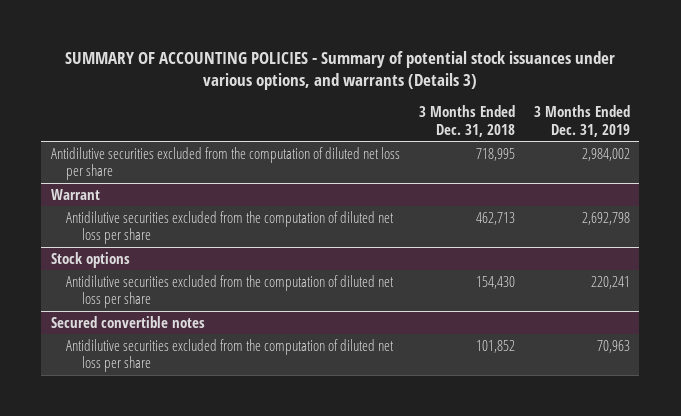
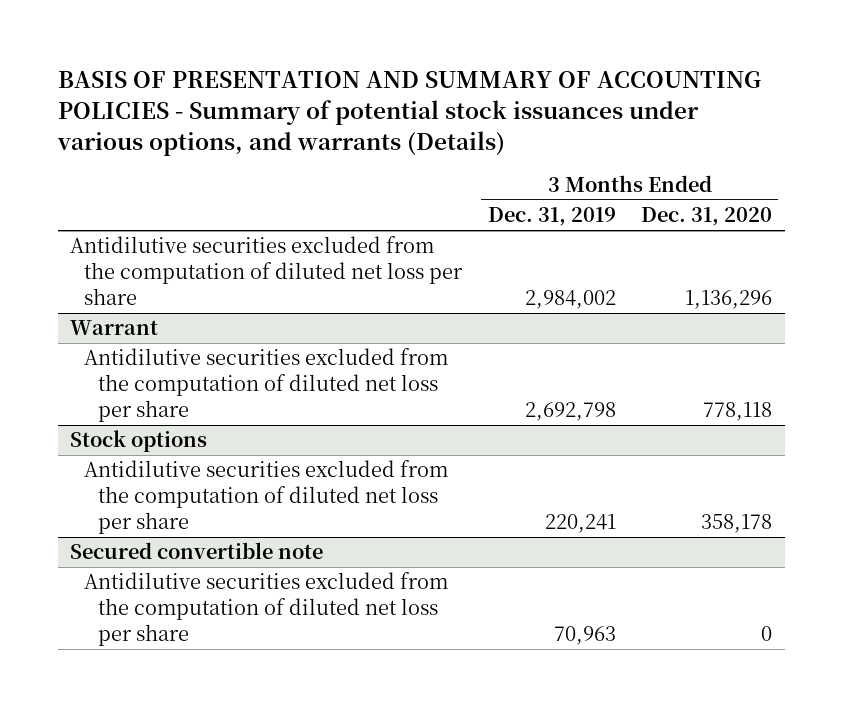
[65,50,616,91] SUMMARY OF ACCOUNTING POLICIES - Summary of potential stock issuances under various options, and warrants (Details 3) -> [56,71,761,156] BASIS OF PRESENTATION AND SUMMARY OF ACCOUNTING POLICIES - Summary of potential stock issuances under various options, and warrants (Details)
[418,105,515,137] 3 Months Ended Dec. 31, 2018 -> none
none -> [640,207,772,227] Dec. 31, 2020
[50,315,205,328] Secured convertible notes -> [70,542,324,560] Secured convertible note

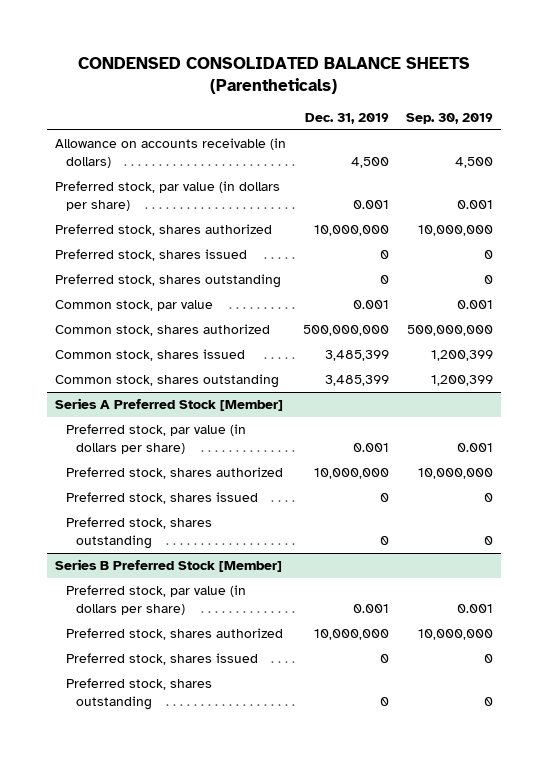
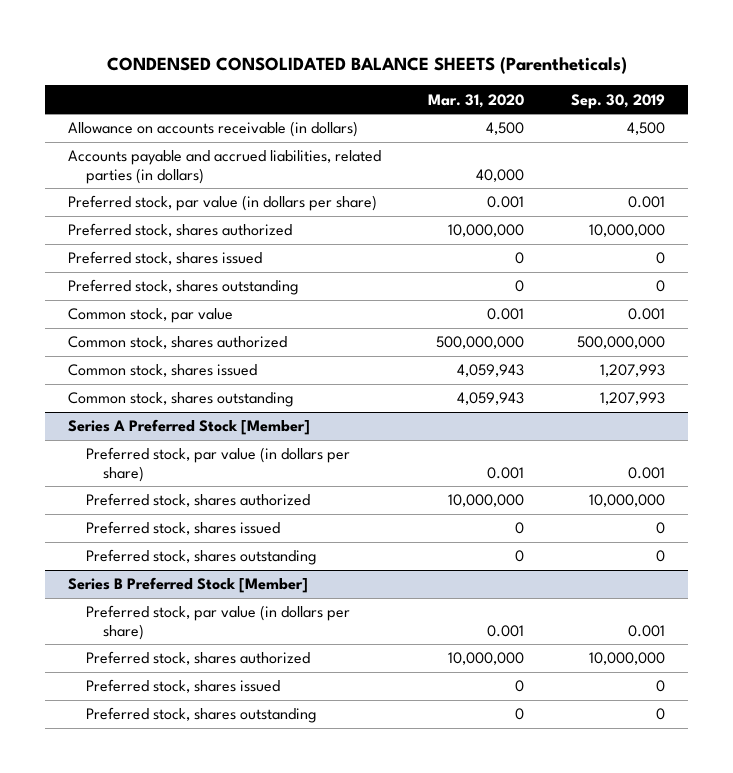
[304,113,389,125] Dec. 31, 2019 -> none
none -> [428,93,525,108] Mar. 31, 2020
none -> [68,150,382,184] Accounts payable and accrued liabilities, related parties (in dollars)
[430,350,493,362] 1,200,399 -> [599,364,665,378] 1,207,993
[430,375,493,387] 1,200,399 -> [599,392,665,406] 1,207,993

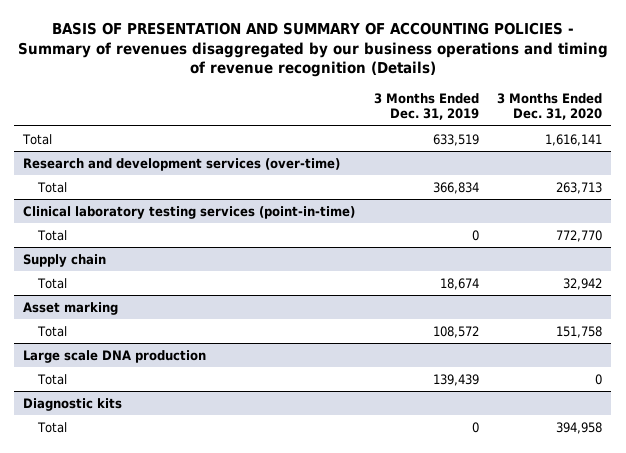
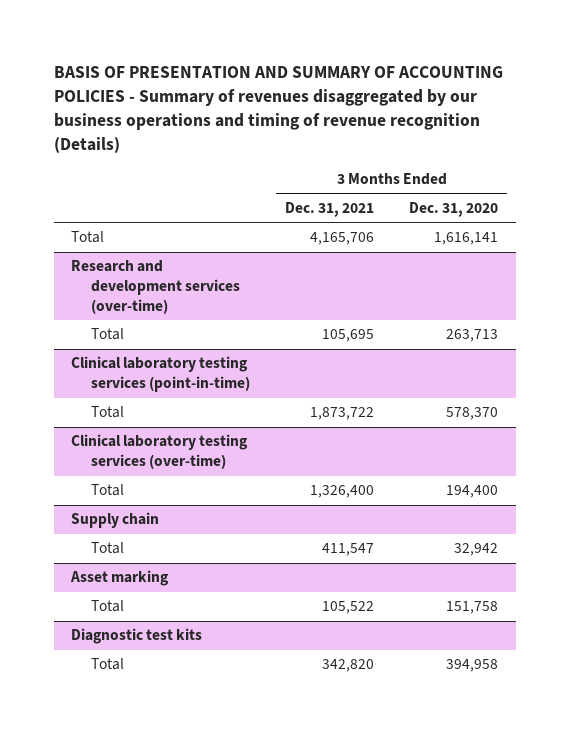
[373,92,479,121] 3 Months Ended Dec. 31, 2019 -> none
none -> [285,202,375,218] Dec. 31, 2021
[556,229,603,242] 772,770 -> [446,407,499,421] 578,370
none -> [71,434,249,470] Clinical laboratory testing services (over-time)
none -> [90,484,124,497] Total
[23,349,207,363] Large scale DNA production -> none
[37,373,68,385] Total -> none
[23,397,123,411] Diagnostic kits -> [71,628,203,645] Diagnostic test kits

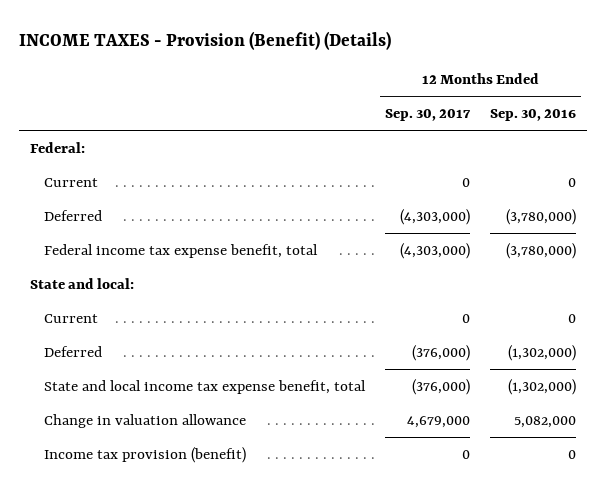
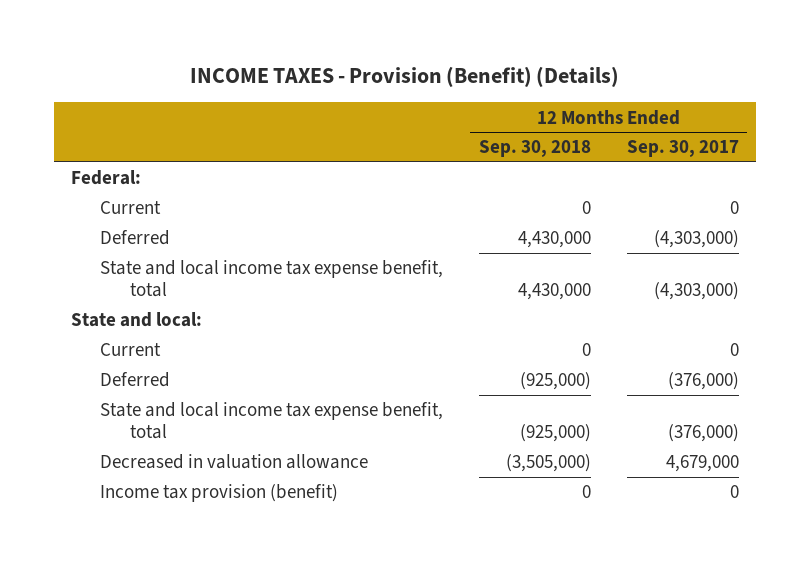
[490,109,577,122] Sep. 30, 2016 -> none
none -> [479,140,592,158] Sep. 30, 2018
[43,243,318,258] Federal income tax expense benefit, total -> [100,260,444,298] State and local income tax expense benefit, total
[43,413,246,428] Change in valuation allowance -> [100,454,369,470] Decreased in valuation allowance

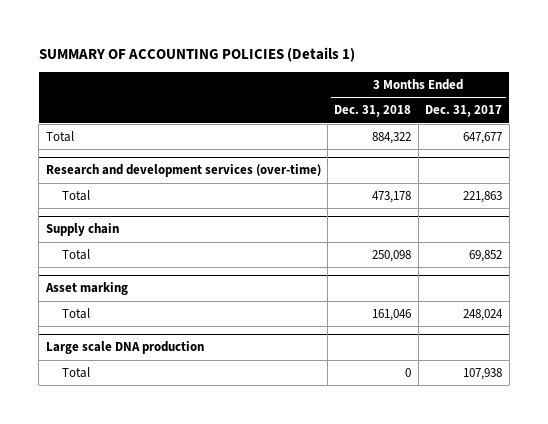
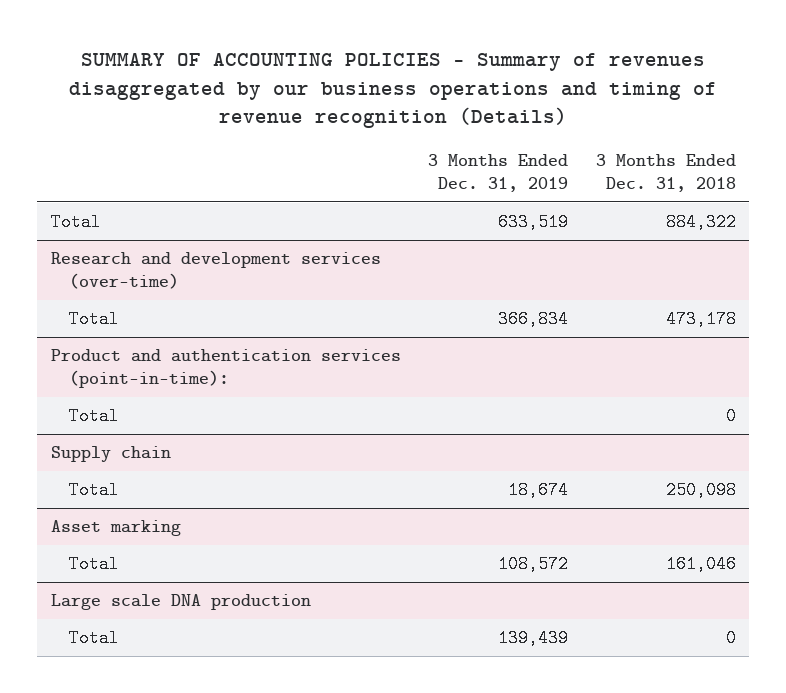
[38,46,355,62] SUMMARY OF ACCOUNTING POLICIES (Details 1) -> [69,52,718,129] SUMMARY OF ACCOUNTING POLICIES - Summary of revenues disaggregated by our business operations and timing of revenue recognition (Details)
[425,105,503,118] Dec. 31, 2017 -> none
none -> [428,153,569,192] 3 Months Ended Dec. 31, 2019
none -> [50,349,401,388] Product and authentication services (point-in-time):
none -> [69,407,120,426] Total

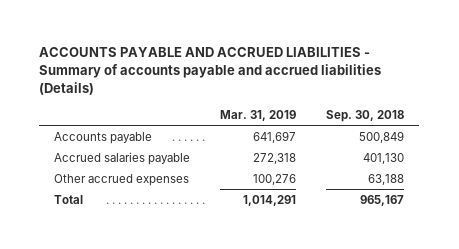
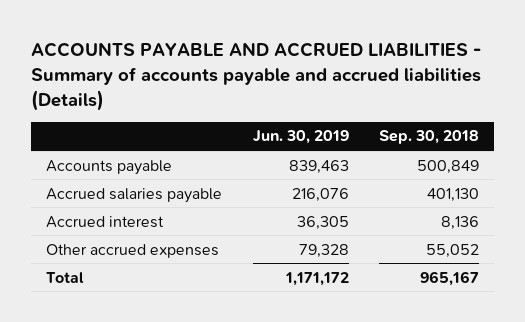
[220,109,297,121] Mar. 31, 2019 -> none
none -> [252,130,349,145] Jun. 30, 2019
none -> [46,215,165,228] Accrued interest
[368,173,405,185] 63,188 -> [425,243,479,258] 55,052

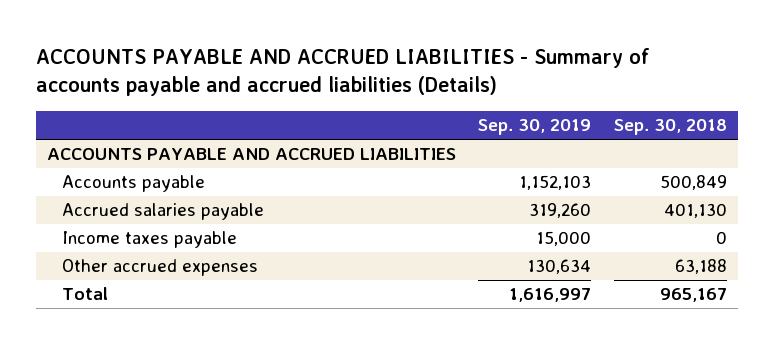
[252,130,349,145] Jun. 30, 2019 -> none
none -> [478,119,592,136] Sep. 30, 2019
none -> [46,148,456,161] ACCOUNTS PAYABLE AND ACCRUED LIABILITIES
[46,215,165,228] Accrued interest -> none
none -> [62,231,238,249] Income taxes payable
[425,243,479,258] 55,052 -> [674,259,727,275] 63,188

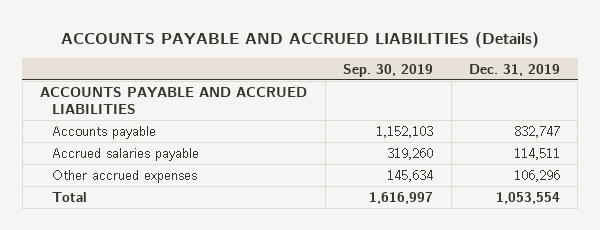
[35,48,650,97] ACCOUNTS PAYABLE AND ACCRUED LIABILITIES - Summary of accounts payable and accrued liabilities (Details) -> [61,32,540,49] ACCOUNTS PAYABLE AND ACCRUED LIABILITIES (Details)
[613,119,727,136] Sep. 30, 2018 -> none
none -> [468,63,560,76] Dec. 31, 2019
[62,231,238,249] Income taxes payable -> none
[527,259,592,275] 130,634 -> [387,169,434,182] 145,634

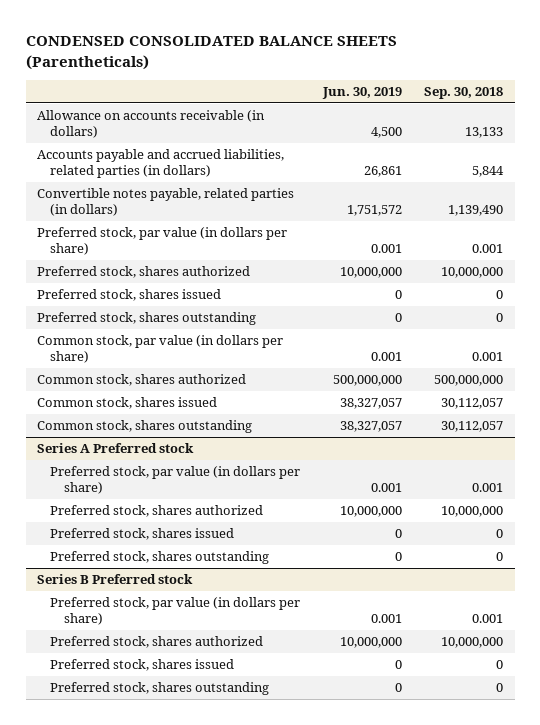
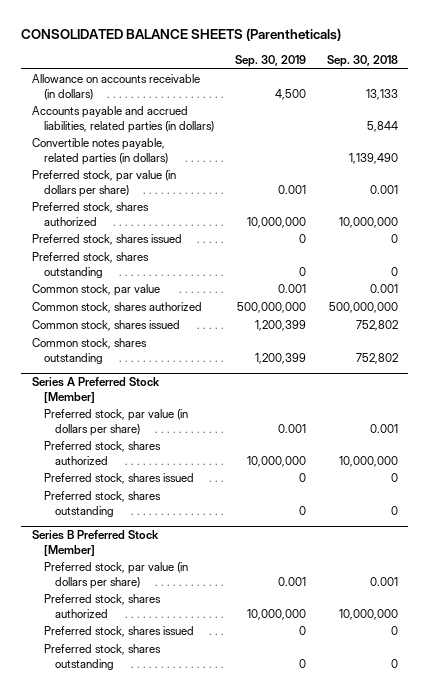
[25,36,397,70] CONDENSED CONSOLIDATED BALANCE SHEETS (Parentheticals) -> [21,28,342,42] CONSOLIDATED BALANCE SHEETS (Parentheticals)
[321,87,402,100] Jun. 30, 2019 -> none
none -> [234,55,306,68] Sep. 30, 2019
[37,335,284,364] Common stock, par value (in dollars per share) -> [31,284,160,297] Common stock, par value
[441,398,504,410] 30,112,057 -> [355,320,398,332] 752,802
[441,421,504,433] 30,112,057 -> [355,352,398,364] 752,802
[37,443,195,454] Series A Preferred stock -> [31,377,160,403] Series A Preferred Stock [Member]
[37,574,194,585] Series B Preferred stock -> [31,530,159,556] Series B Preferred Stock [Member]

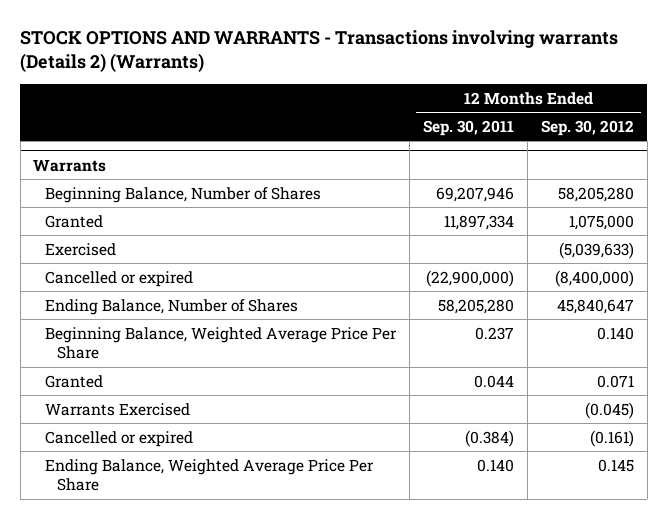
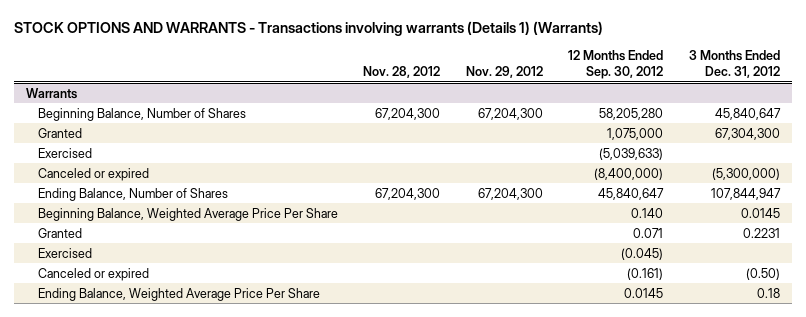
[20,30,619,73] STOCK OPTIONS AND WARRANTS - Transactions involving warrants (Details 2) (Warrants) -> [13,20,603,36] STOCK OPTIONS AND WARRANTS - Transactions involving warrants (Details 1) (Warrants)
[423,119,515,136] Sep. 30, 2011 -> none
none -> [363,66,441,79] Nov. 28, 2012
none -> [465,66,543,79] Nov. 29, 2012
none -> [688,50,780,79] 3 Months Ended Dec. 31, 2012
[45,270,194,287] Cancelled or expired -> [37,167,149,181] Canceled or expired
[45,402,191,416] Warrants Exercised -> [37,247,92,258] Exercised
[45,430,194,447] Cancelled or expired -> [37,267,149,281] Canceled or expired
[597,458,634,472] 0.145 -> [624,287,664,298] 0.0145

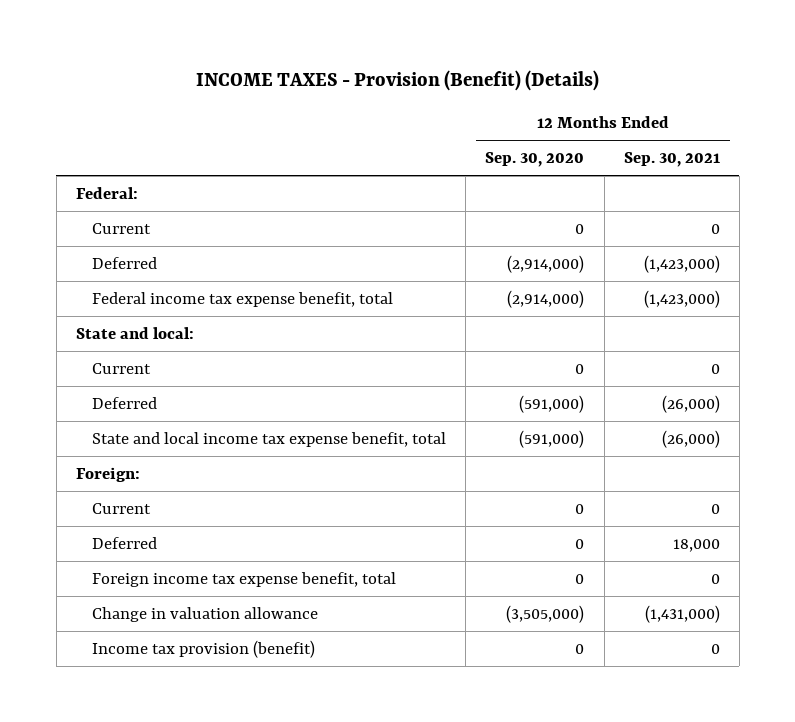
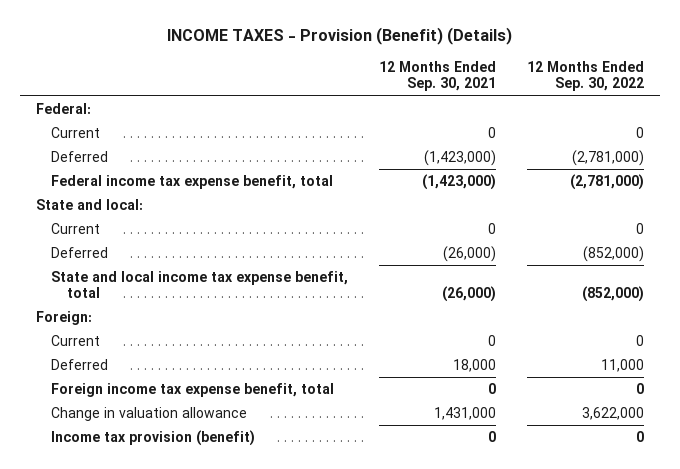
[485,152,585,168] Sep. 30, 2020 -> none
none -> [527,61,645,92] 12 Months Ended Sep. 30, 2022
[644,605,720,624] (1,431,000) -> [434,407,497,421] 1,431,000

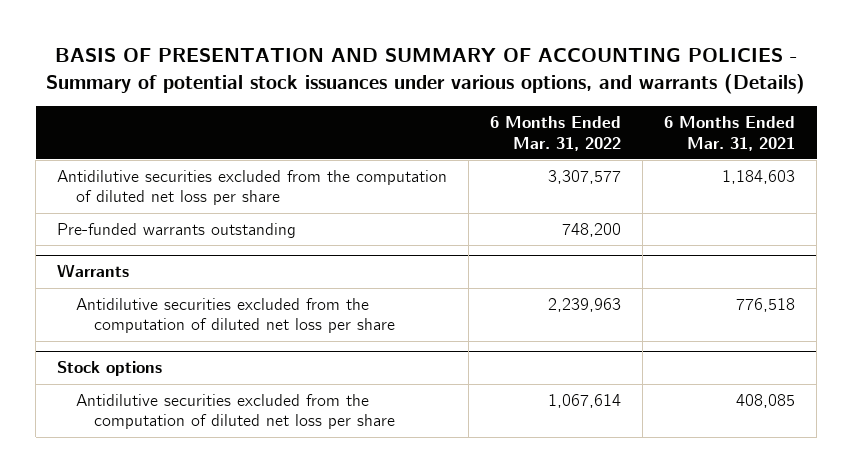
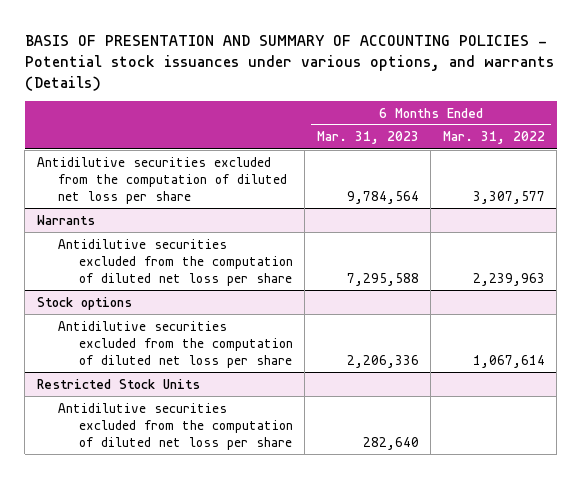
[46,48,806,94] BASIS OF PRESENTATION AND SUMMARY OF ACCOUNTING POLICIES - Summary of potential stock issuances under various options, and warrants (Details) -> [24,34,554,91] BASIS OF PRESENTATION AND SUMMARY OF ACCOUNTING POLICIES - Potential stock issuances under various options, and warrants (Details)
[664,116,796,151] 6 Months Ended Mar. 31, 2021 -> none
none -> [316,131,419,145] Mar. 31, 2023
[57,223,297,239] Pre-funded warrants outstanding -> none
none -> [36,378,200,389] Restricted Stock Units
none -> [57,402,293,450] Antidilutive securities excluded from the computation of diluted net loss per share

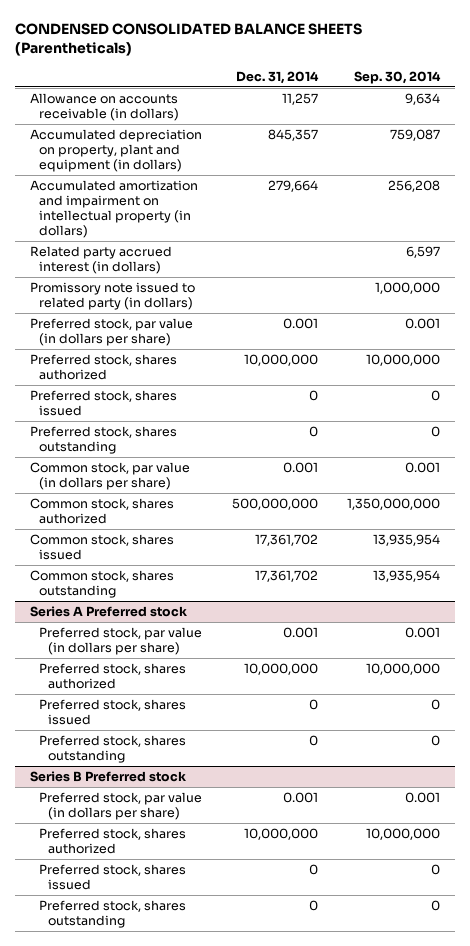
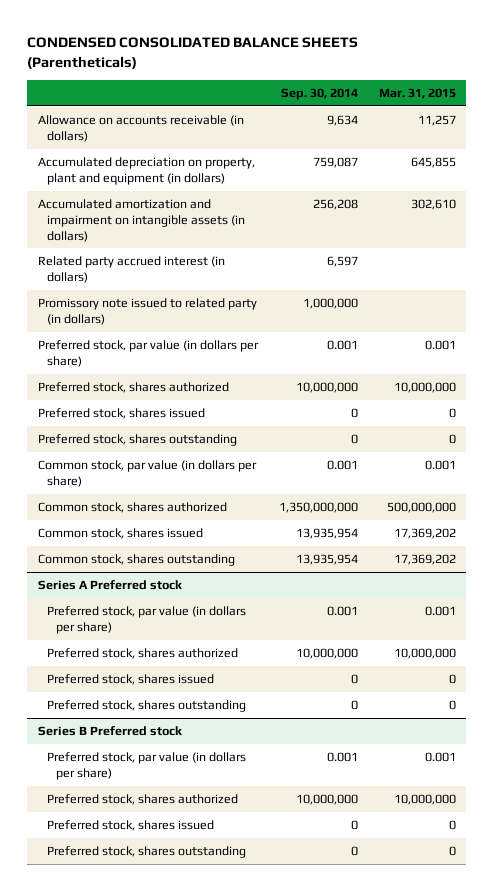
[235,70,319,84] Dec. 31, 2014 -> none
none -> [378,87,456,99] Mar. 31, 2015
[29,180,198,239] Accumulated amortization and impairment on intellectual property (in dollars) -> [37,199,245,242] Accumulated amortization and impairment on intangible assets (in dollars)

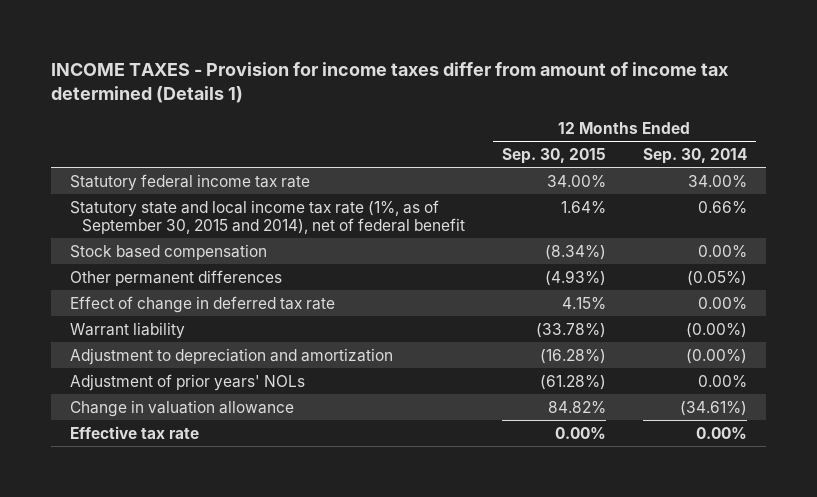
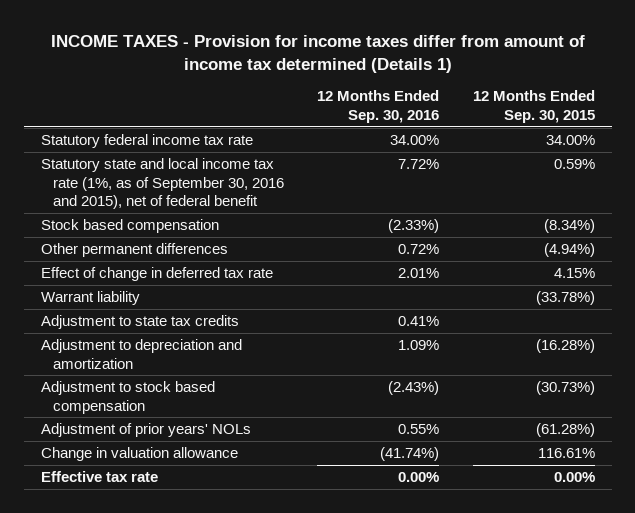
[642,147,747,164] Sep. 30, 2014 -> none
none -> [317,90,440,124] 12 Months Ended Sep. 30, 2016
[69,199,465,234] Statutory state and local income tax rate (1%, as of September 30, 2015 and 2014), net of federal benefit -> [40,157,284,210] Statutory state and local income tax rate (1%, as of September 30, 2016 and 2015), net of federal benefit
[560,200,606,213] 1.64% -> [553,158,595,169] 0.59%
[544,269,606,286] (4.93%) -> [543,242,595,257] (4.94%)
none -> [40,314,239,329] Adjustment to state tax credits
none -> [40,380,215,414] Adjustment to stock based compensation
[547,400,606,413] 84.82% -> [537,447,595,458] 116.61%

